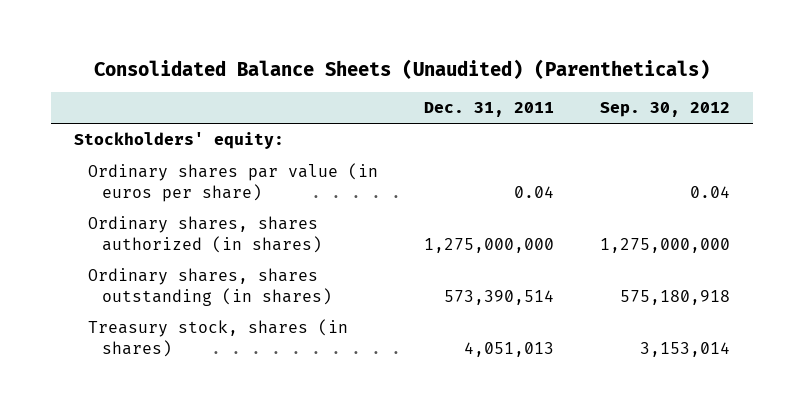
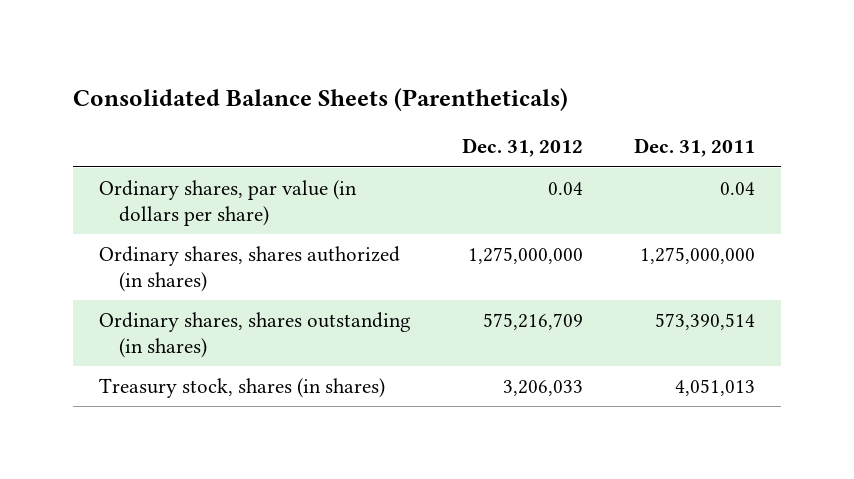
[93,58,710,79] Consolidated Balance Sheets (Unaudited) (Parentheticals) -> [72,87,568,111] Consolidated Balance Sheets (Parentheticals)
[600,101,731,117] Sep. 30, 2012 -> none
none -> [462,138,584,158] Dec. 31, 2012
[73,132,284,150] Stockholders' equity: -> none
[87,163,378,202] Ordinary shares par value (in euros per share) -> [98,179,357,227] Ordinary shares, par value (in dollars per share)

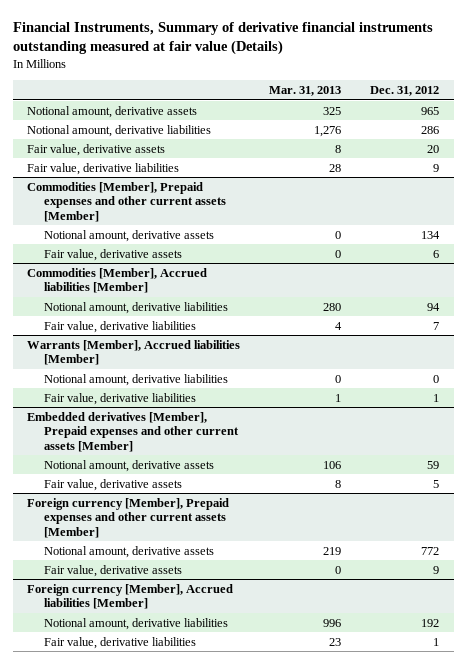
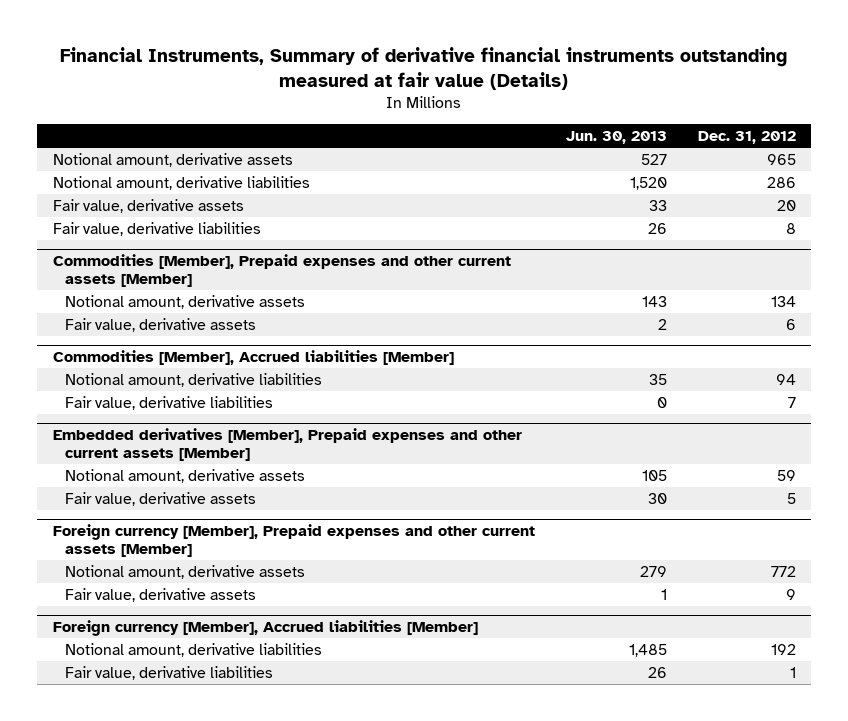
[269,86,342,97] Mar. 31, 2013 -> none
none -> [565,131,667,145] Jun. 30, 2013
[433,163,440,172] 9 -> [785,222,796,234] 8
[27,339,241,366] Warrants [Member], Accrued liabilities [Member] -> none
[44,373,229,386] Notional amount, derivative liabilities -> none
[44,392,197,405] Fair value, derivative liabilities -> none

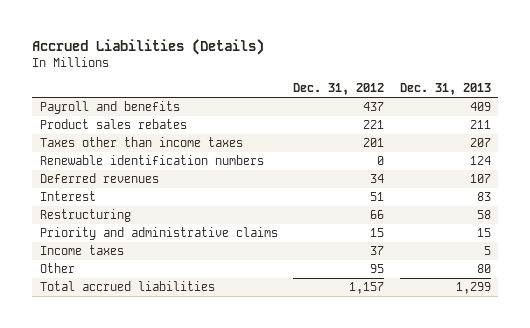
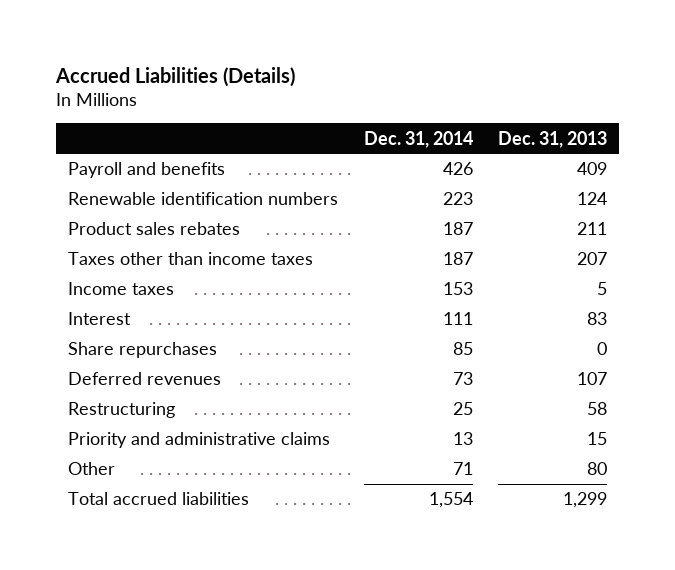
[293,83,385,96] Dec. 31, 2012 -> none
none -> [363,130,473,148] Dec. 31, 2014
[39,155,264,166] Renewable identification numbers -> [68,192,339,206] Renewable identification numbers
[39,245,124,256] Income taxes -> [68,282,175,296] Income taxes
none -> [68,342,218,359] Share repurchases
[39,173,159,184] Deferred revenues -> [68,372,222,386] Deferred revenues

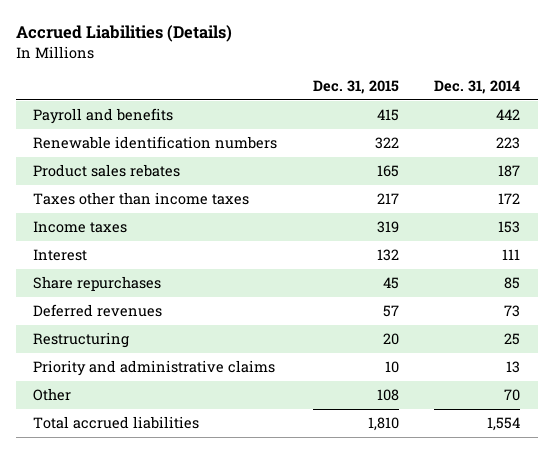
[497,130,607,148] Dec. 31, 2013 -> none
none -> [312,80,399,95] Dec. 31, 2015
[442,162,473,176] 426 -> [496,109,521,121] 442
[442,252,473,266] 187 -> [498,193,521,205] 172
[452,462,473,476] 71 -> [504,389,521,402] 70

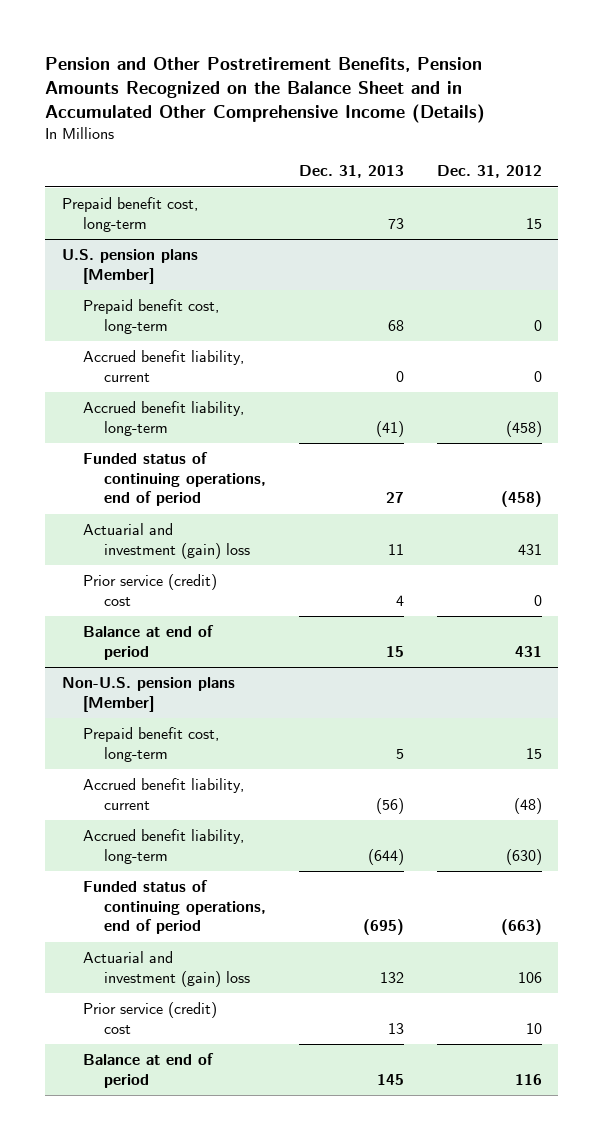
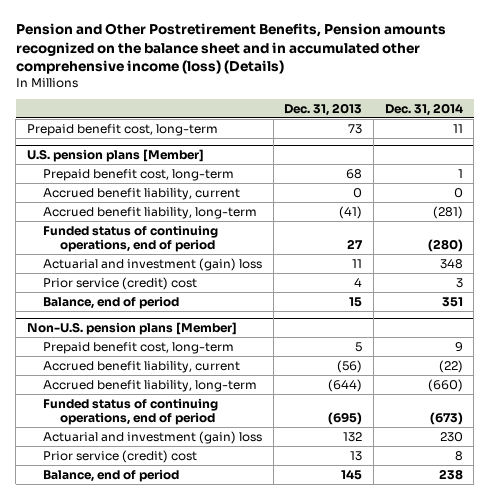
[45,56,486,124] Pension and Other Postretirement Benefits, Pension Amounts Recognized on the Balance Sheet and in Accumulated Other Comprehensive Income (Details) -> [15,23,446,75] Pension and Other Postretirement Benefits, Pension amounts recognized on the balance sheet and in accumulated other comprehensive income (loss) (Details)
[436,165,542,179] Dec. 31, 2012 -> none
none -> [384,102,463,116] Dec. 31, 2014
[82,625,214,660] Balance at end of period -> [43,295,180,309] Balance, end of period
[82,1053,214,1088] Balance at end of period -> [43,468,180,482] Balance, end of period

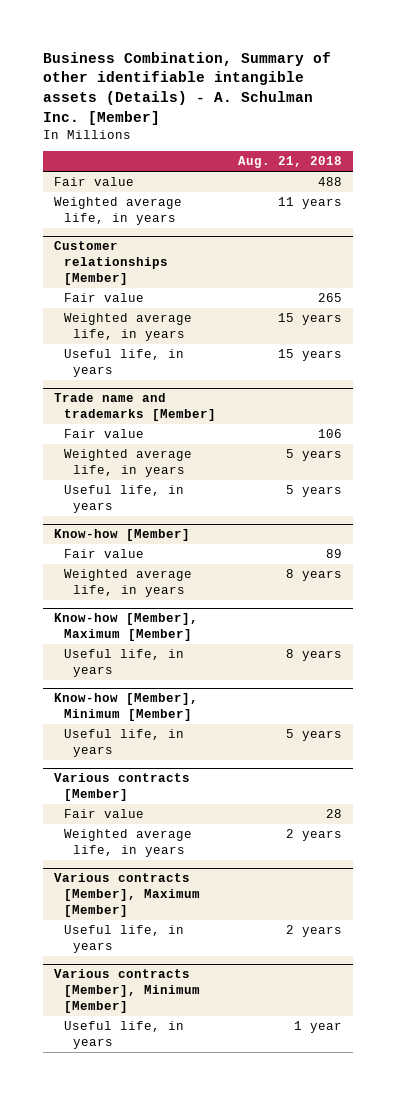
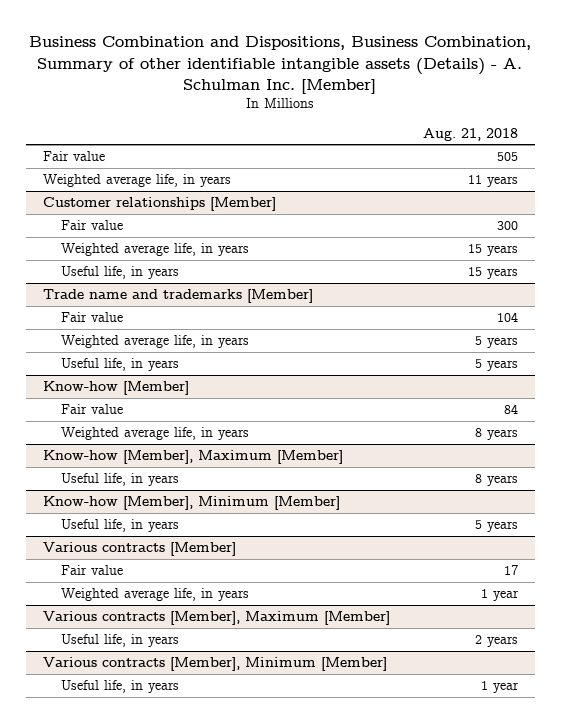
[42,51,331,125] Business Combination, Summary of other identifiable intangible assets (Details) - A. Schulman Inc. [Member] -> [29,36,532,94] Business Combination and Dispositions, Business Combination, Summary of other identifiable intangible assets (Details) - A. Schulman Inc. [Member]
[318,177,343,187] 488 -> [497,151,519,161] 505
[318,293,343,303] 265 -> [497,220,519,230] 300
[318,429,343,439] 106 -> [497,311,519,322] 104
[326,549,343,559] 89 -> [504,403,519,414] 84
[326,809,343,819] 28 -> [504,564,519,575] 17
[286,829,343,842] 2 years -> [481,588,520,601] 1 year

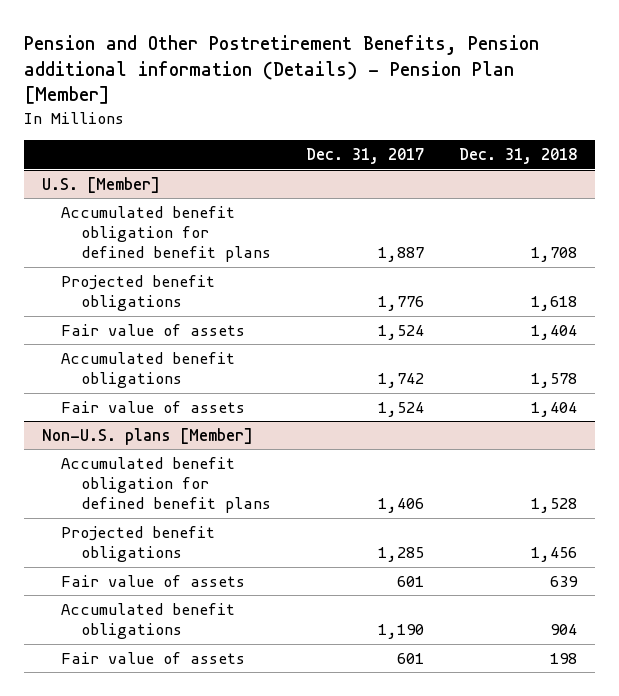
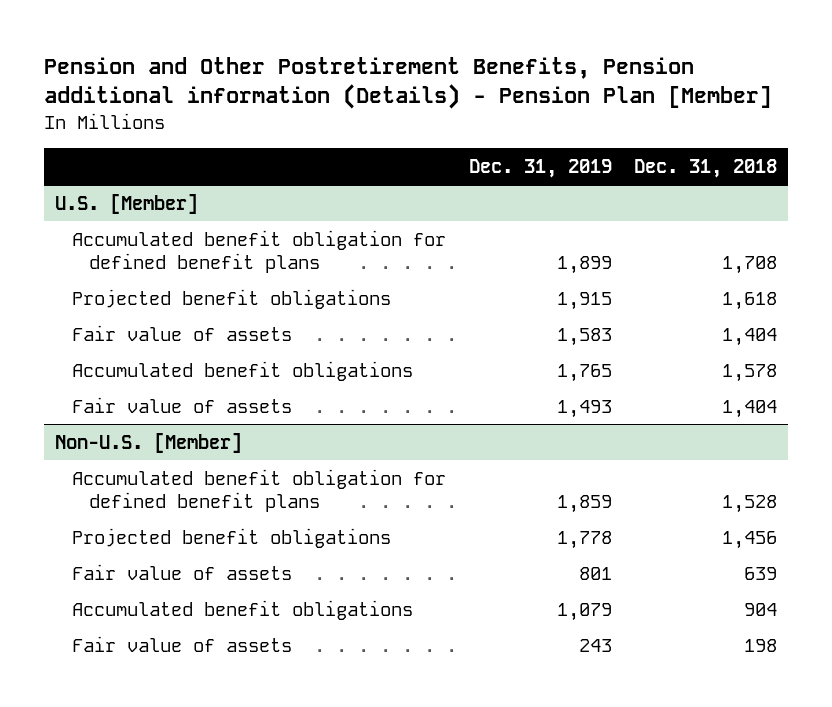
[306,148,425,165] Dec. 31, 2017 -> none
none -> [468,159,612,179] Dec. 31, 2019
[41,427,253,445] Non-U.S. plans [Member] -> [55,432,243,453] Non-U.S. [Member]

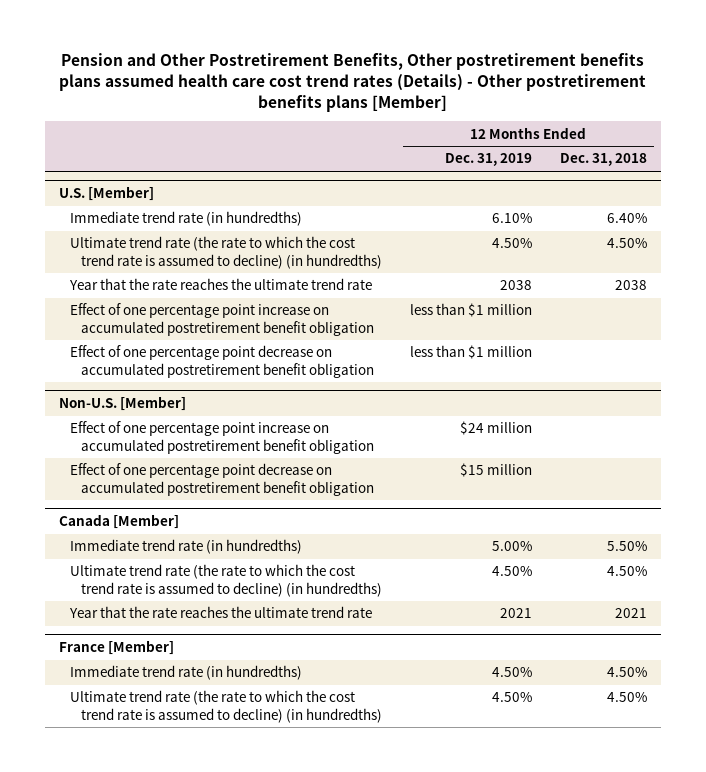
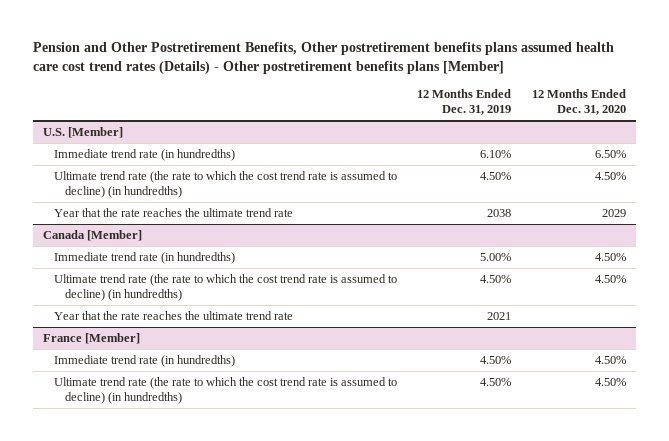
[559,153,647,167] Dec. 31, 2018 -> none
none -> [531,89,626,116] 12 Months Ended Dec. 31, 2020
[69,303,374,336] Effect of one percentage point increase on accumulated postretirement benefit obligation -> none
[69,345,374,378] Effect of one percentage point decrease on accumulated postretirement benefit obligation -> none
[59,396,187,412] Non-U.S. [Member] -> none
[69,421,374,454] Effect of one percentage point increase on accumulated postretirement benefit obligation -> none
[69,463,374,496] Effect of one percentage point decrease on accumulated postretirement benefit obligation -> none

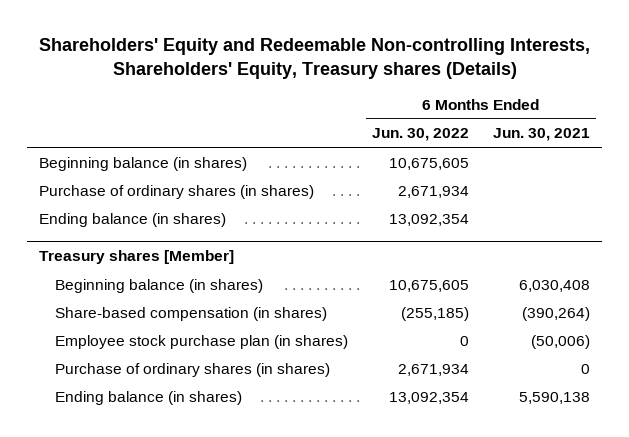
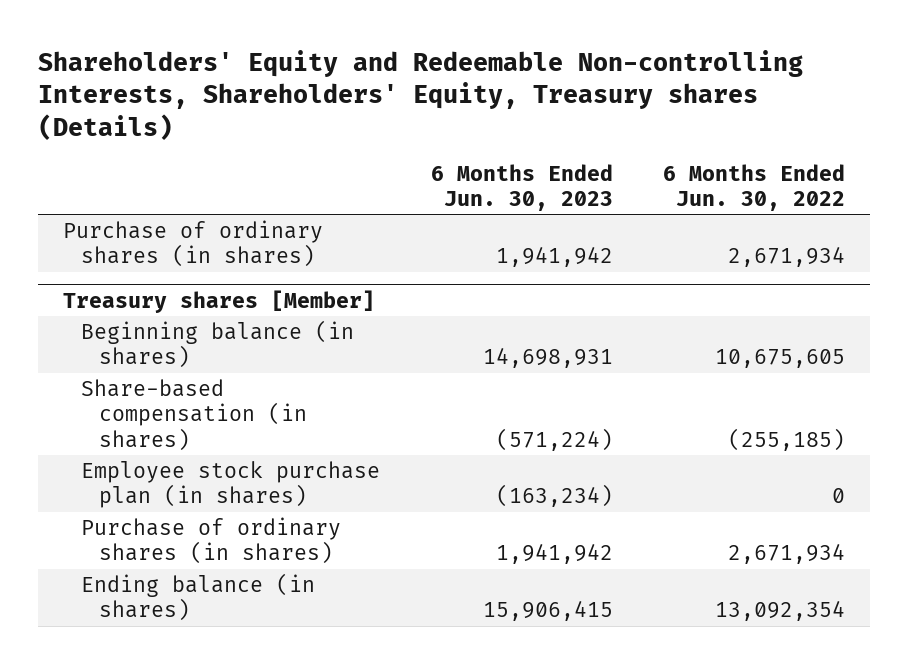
[492,128,590,142] Jun. 30, 2021 -> none
none -> [430,163,613,211] 6 Months Ended Jun. 30, 2023
[39,156,248,171] Beginning balance (in shares) -> none
[39,212,227,227] Ending balance (in shares) -> none

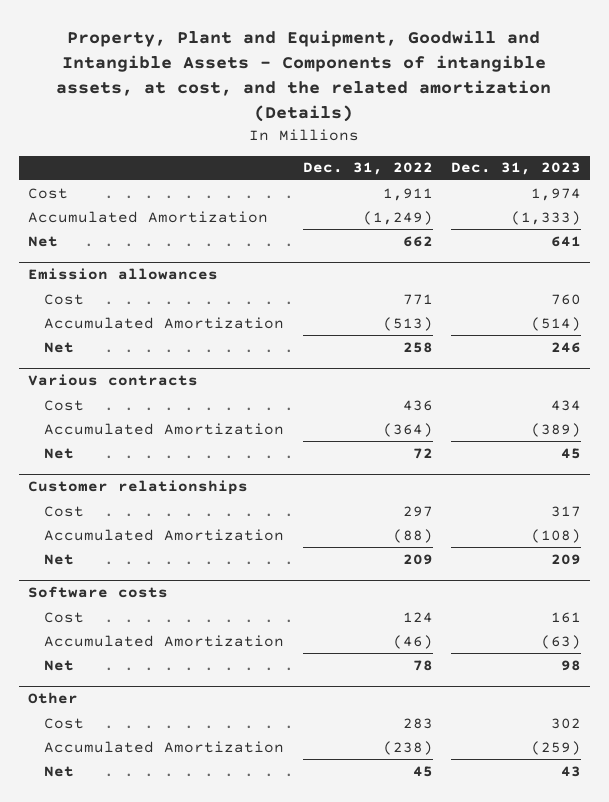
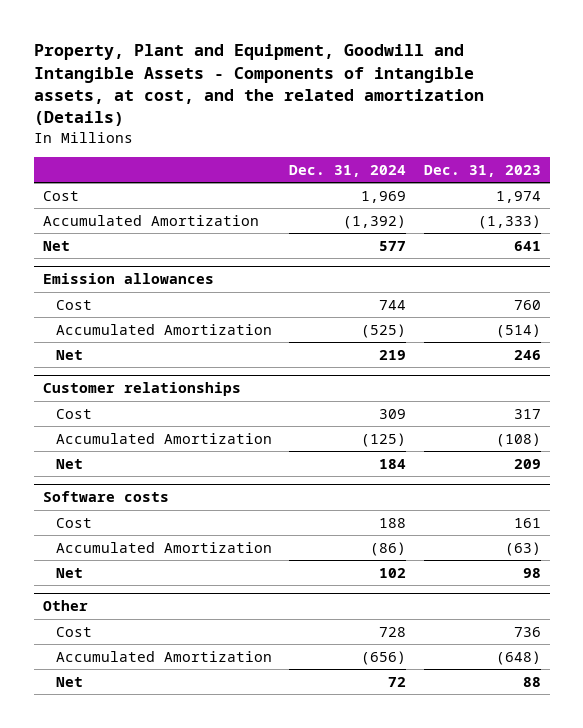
[302,162,433,176] Dec. 31, 2022 -> none
none -> [289,164,407,177] Dec. 31, 2024
[27,374,198,387] Various contracts -> none
[44,399,85,411] Cost -> none
[44,422,285,435] Accumulated Amortization -> none
[44,447,75,459] Net -> none
[550,717,581,729] 302 -> [513,626,541,637] 736
[530,740,581,755] (259) -> [495,650,541,665] (648)
[560,765,581,777] 43 -> [522,676,541,687] 88

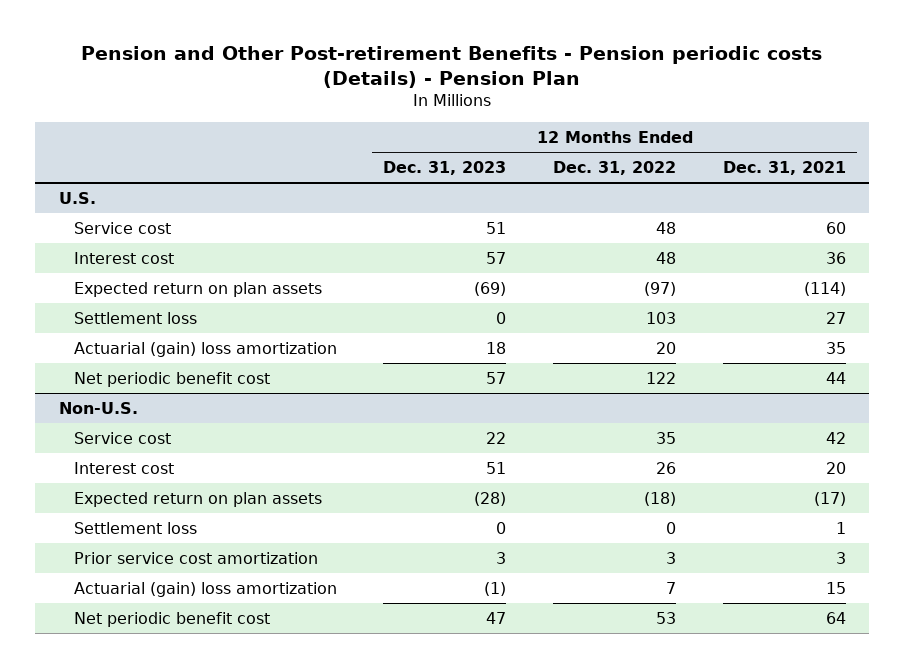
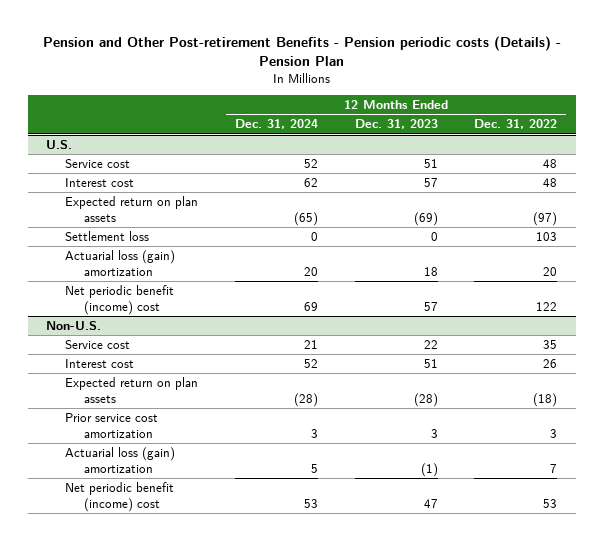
[722,161,846,176] Dec. 31, 2021 -> none
none -> [234,119,318,130] Dec. 31, 2024
[73,341,337,357] Actuarial (gain) loss amortization -> [65,249,176,276] Actuarial loss (gain) amortization
[73,371,270,387] Net periodic benefit cost -> [65,284,175,315] Net periodic benefit (income) cost
[73,521,197,534] Settlement loss -> none
[73,581,337,597] Actuarial (gain) loss amortization -> [65,446,176,473] Actuarial loss (gain) amortization
[73,611,270,627] Net periodic benefit cost -> [65,481,175,512] Net periodic benefit (income) cost

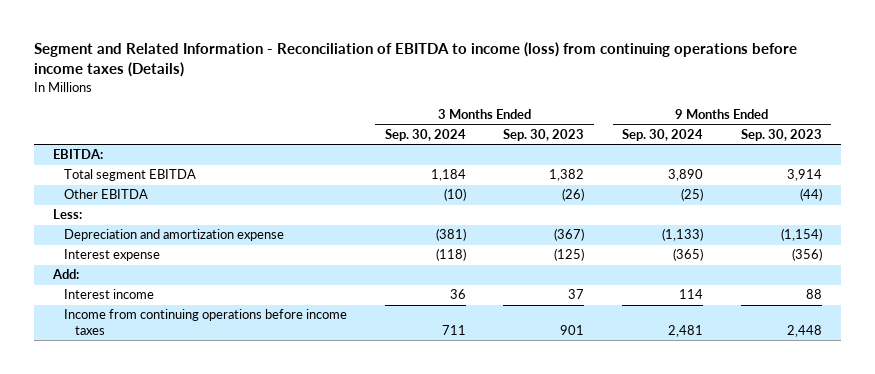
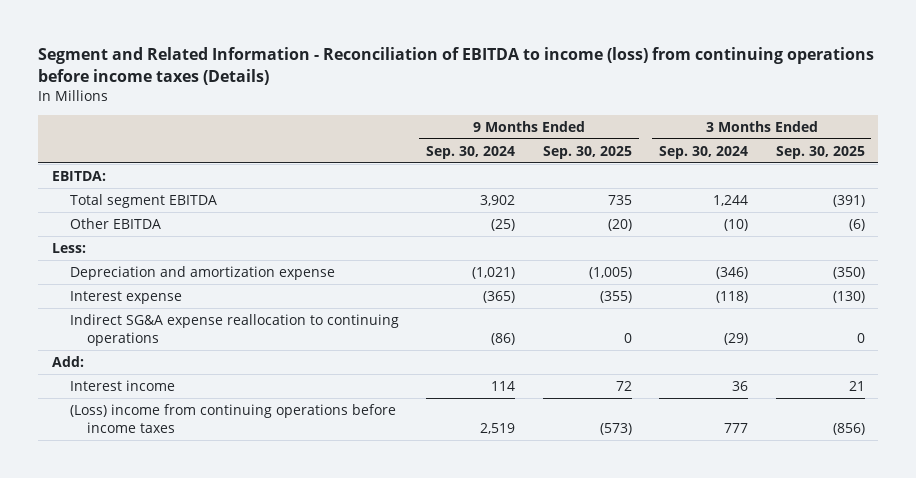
[503,128,585,141] Sep. 30, 2023 -> none
[740,128,822,141] Sep. 30, 2023 -> none
none -> [542,145,632,159] Sep. 30, 2025
none -> [775,145,865,159] Sep. 30, 2025
[430,169,466,182] 1,184 -> [713,194,749,206] 1,244
[668,169,704,182] 3,890 -> [480,194,516,206] 3,902
[435,228,466,242] (381) -> [716,266,749,279] (346)
[662,228,704,242] (1,133) -> [472,266,516,279] (1,021)
none -> [69,313,399,346] Indirect SG&A expense reallocation to continuing operations
[64,309,348,335] Income from continuing operations before income taxes -> [69,403,396,433] (Loss) income from continuing operations before income taxes
[441,324,466,335] 711 -> [724,422,749,433] 777
[668,324,704,337] 2,481 -> [480,422,516,434] 2,519

